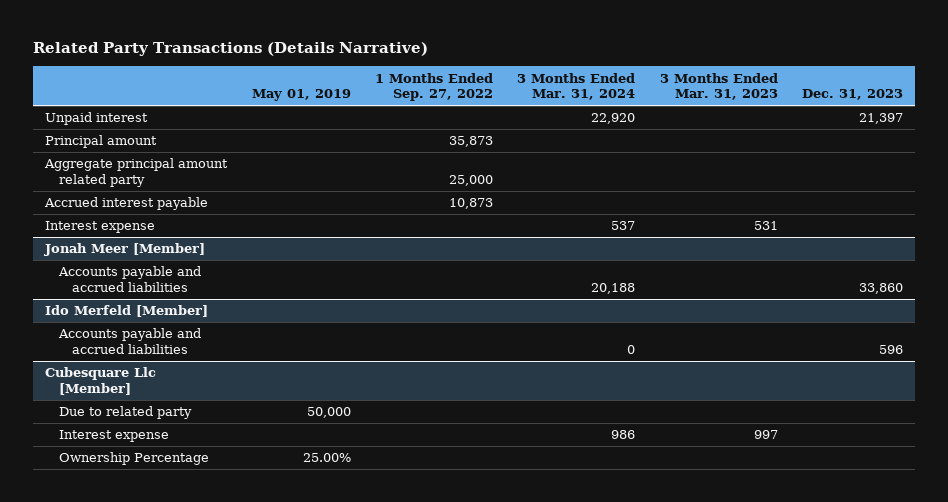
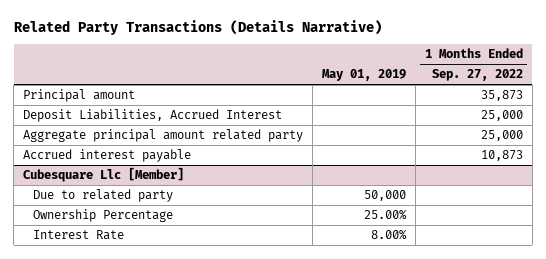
[517,72,636,101] 3 Months Ended Mar. 31, 2024 -> none
[659,72,778,101] 3 Months Ended Mar. 31, 2023 -> none
[802,89,904,101] Dec. 31, 2023 -> none
[45,112,149,126] Unpaid interest -> none
none -> [22,109,282,123] Deposit Liabilities, Accrued Interest
[45,221,156,234] Interest expense -> none
[44,243,206,257] Jonah Meer [Member] -> none
[57,266,201,293] Accounts payable and accrued liabilities -> none
[45,305,209,318] Ido Merfeld [Member] -> none
[57,328,201,355] Accounts payable and accrued liabilities -> none
[58,430,169,443] Interest expense -> none
none -> [32,230,124,241] Interest Rate

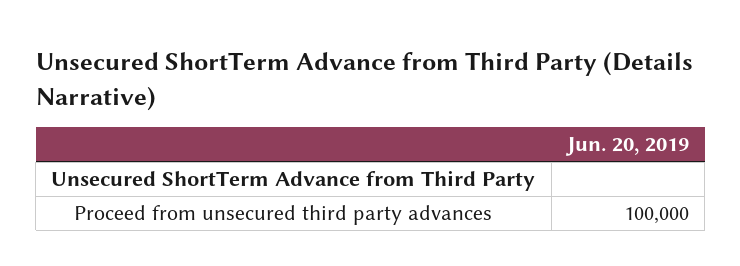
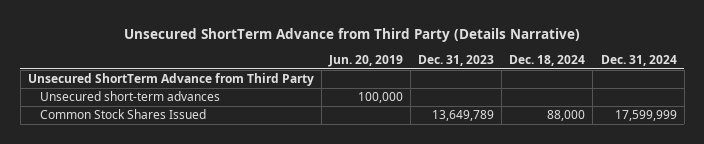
none -> [418,54,495,66] Dec. 31, 2023
none -> [509,54,586,66] Dec. 18, 2024
none -> [600,54,677,66] Dec. 31, 2024
[73,205,492,226] Proceed from unsecured third party advances -> [40,91,221,102] Unsecured short-term advances
none -> [40,109,207,120] Common Stock Shares Issued

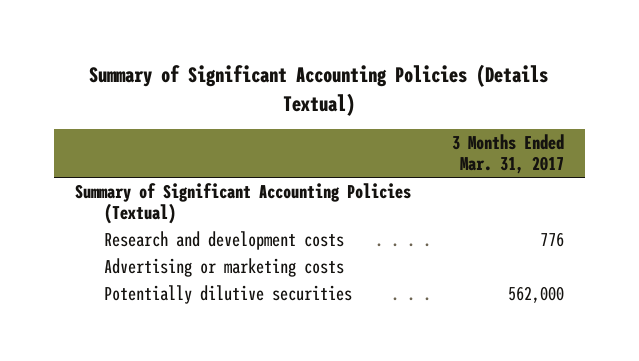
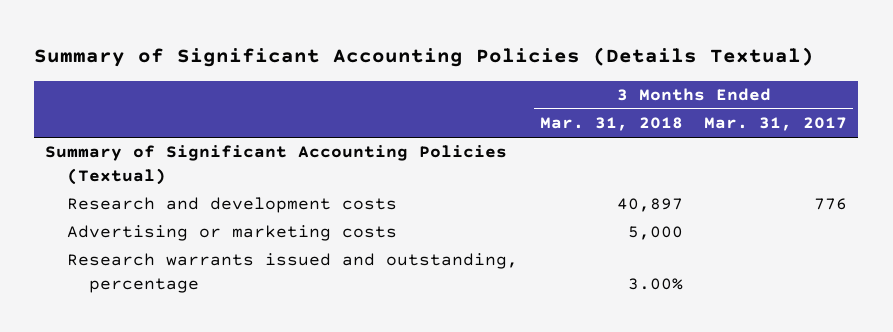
none -> [539,117,683,132] Mar. 31, 2018
[103,284,352,304] Potentially dilutive securities -> none
none -> [67,253,519,293] Research warrants issued and outstanding, percentage

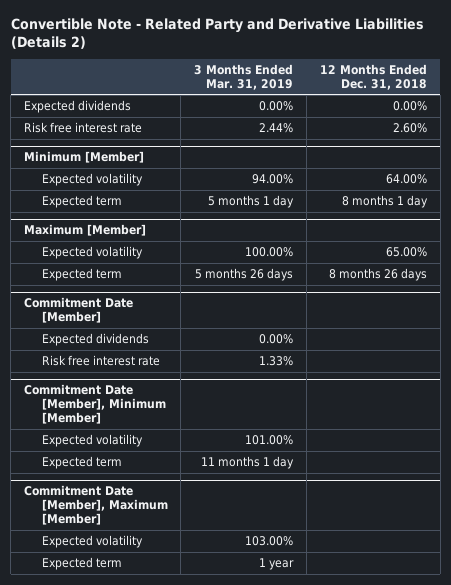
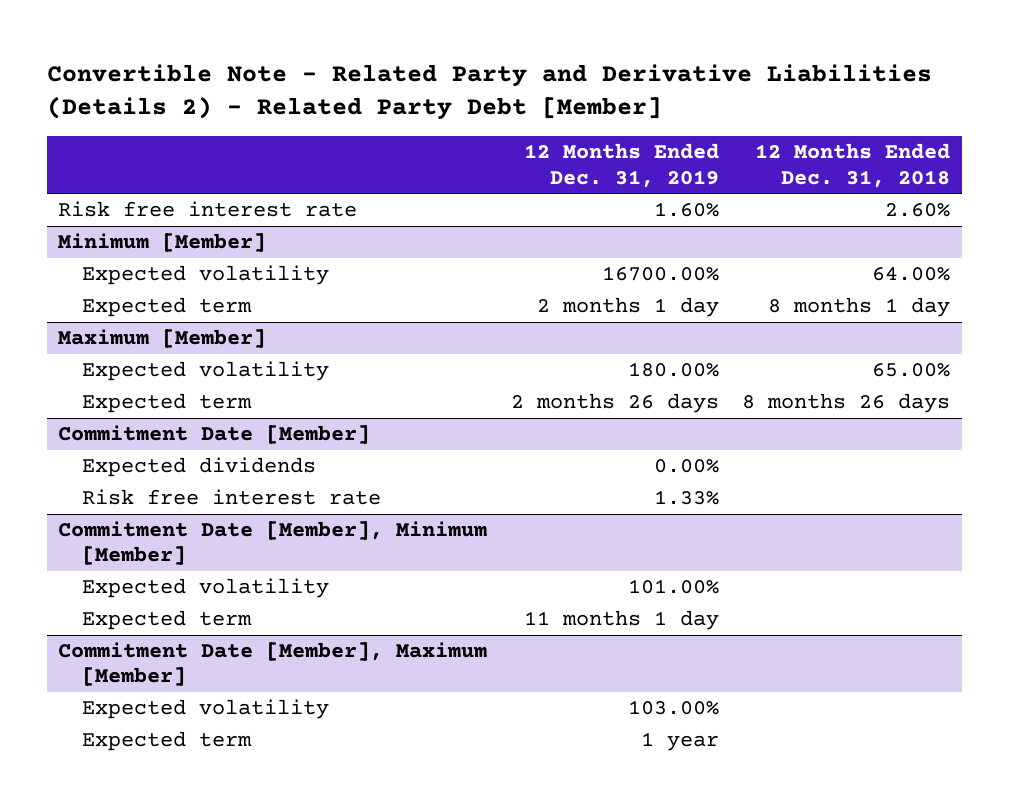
[10,17,424,49] Convertible Note - Related Party and Derivative Liabilities (Details 2) -> [46,63,932,121] Convertible Note - Related Party and Derivative Liabilities (Details 2) - Related Party Debt [Member]
[194,63,294,90] 3 Months Ended Mar. 31, 2019 -> none
none -> [523,143,719,188] 12 Months Ended Dec. 31, 2019
[24,100,132,114] Expected dividends -> none

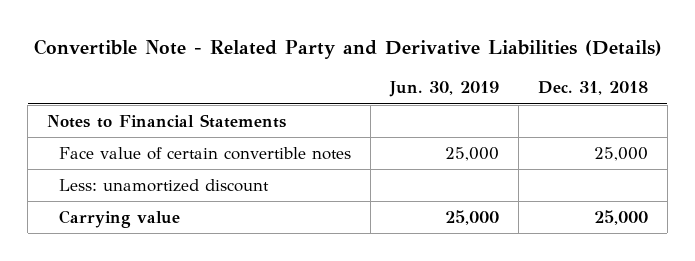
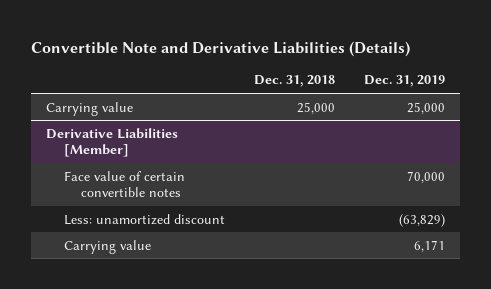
[33,39,662,60] Convertible Note - Related Party and Derivative Liabilities (Details) -> [31,40,411,57] Convertible Note and Derivative Liabilities (Details)
[389,81,500,98] Jun. 30, 2019 -> none
none -> [364,75,446,88] Dec. 31, 2019
[47,114,287,129] Notes to Financial Statements -> none
[59,147,352,161] Face value of certain convertible notes -> none
[59,179,270,193] Less: unamortized discount -> none
none -> [45,127,178,158] Derivative Liabilities [Member]
none -> [63,170,185,198] Face value of certain convertible notes
none -> [63,213,225,225] Less: unamortized discount
none -> [63,239,151,254] Carrying value

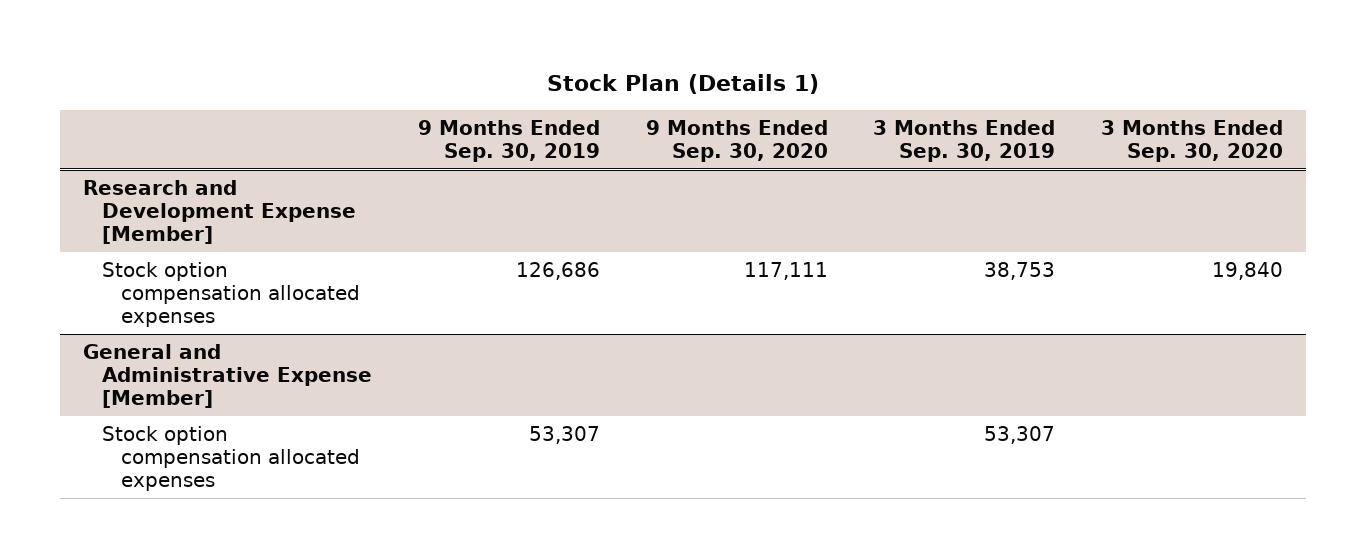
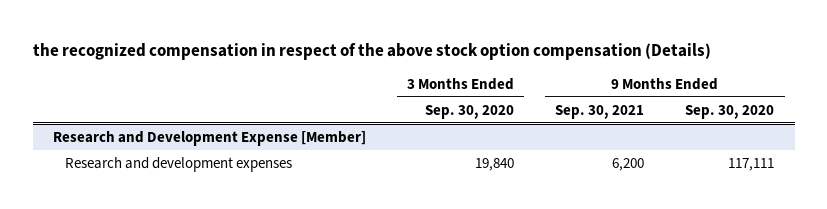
[547,73,820,94] Stock Plan (Details 1) -> [32,42,711,60] the recognized compensation in respect of the above stock option compensation (Details)
[417,119,600,162] 9 Months Ended Sep. 30, 2019 -> none
[873,119,1056,162] 3 Months Ended Sep. 30, 2019 -> none
none -> [555,104,645,119] Sep. 30, 2021
[83,343,373,409] General and Administrative Expense [Member] -> none
[102,425,360,492] Stock option compensation allocated expenses -> none
[102,261,360,328] Stock option compensation allocated expenses -> [64,156,292,172] Research and development expenses

